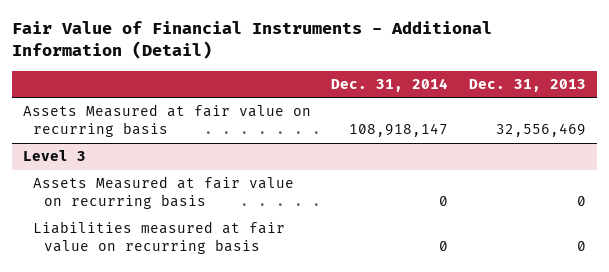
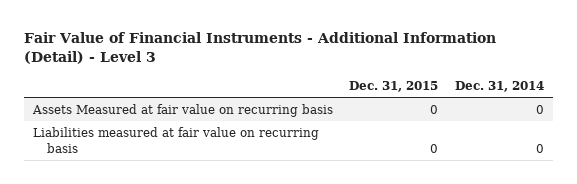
[12,21,493,60] Fair Value of Financial Instruments - Additional Information (Detail) -> [24,32,497,65] Fair Value of Financial Instruments - Additional Information (Detail) - Level 3
[469,78,587,92] Dec. 31, 2013 -> none
none -> [349,81,439,93] Dec. 31, 2015
[22,104,311,137] Assets Measured at fair value on recurring basis -> none
[22,150,86,162] Level 3 -> none

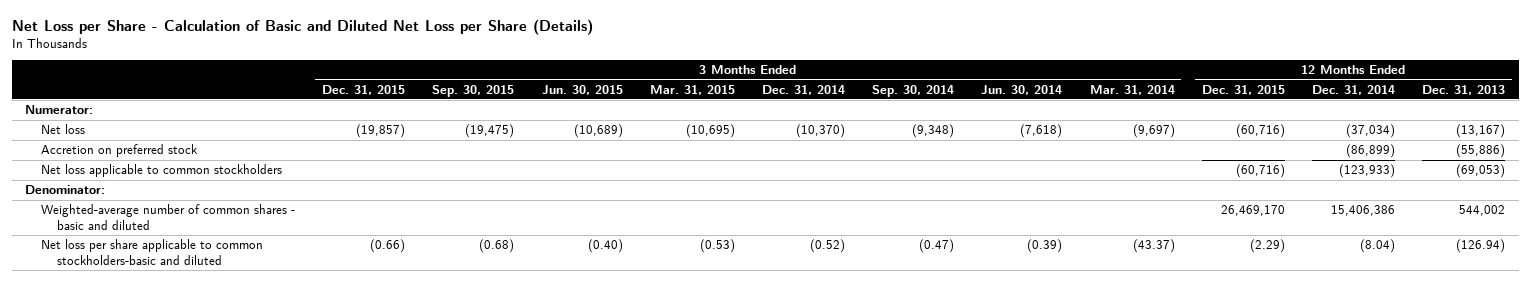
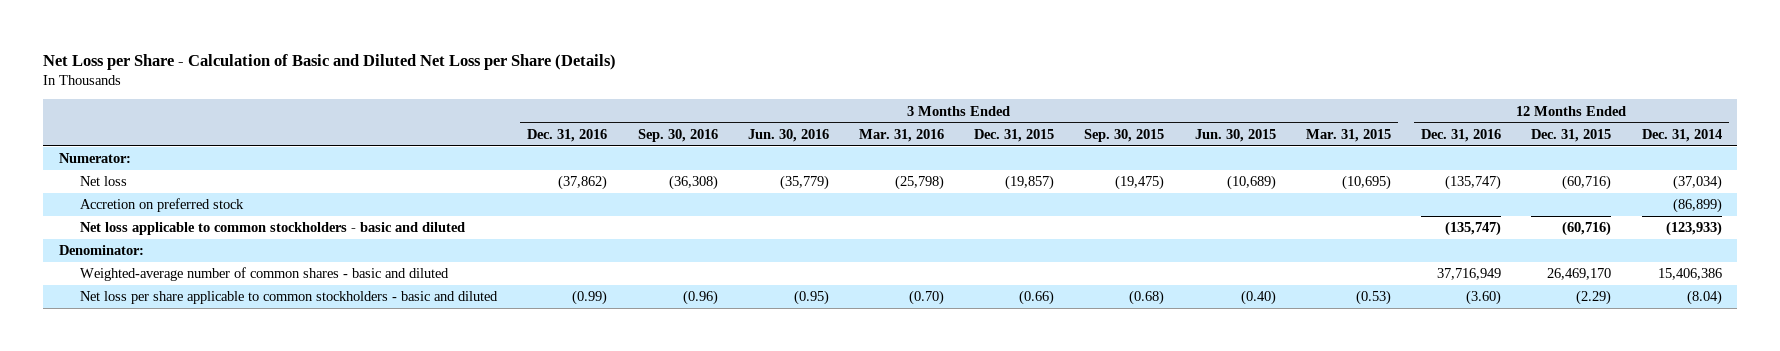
[762,84,846,95] Dec. 31, 2014 -> none
[872,84,955,97] Sep. 30, 2014 -> none
[981,84,1063,95] Jun. 30, 2014 -> none
[1089,84,1175,95] Mar. 31, 2014 -> none
[1422,84,1506,95] Dec. 31, 2013 -> none
none -> [527,128,608,142] Dec. 31, 2016
none -> [637,128,718,142] Sep. 30, 2016
none -> [747,128,829,142] Jun. 30, 2016
none -> [859,128,945,142] Mar. 31, 2016
none -> [1421,128,1502,142] Dec. 31, 2016
[41,164,283,178] Net loss applicable to common stockholders -> [80,222,466,236] Net loss applicable to common stockholders - basic and diluted
[41,239,264,265] Net loss per share applicable to common stockholders-basic and diluted -> [80,291,499,305] Net loss per share applicable to common stockholders - basic and diluted

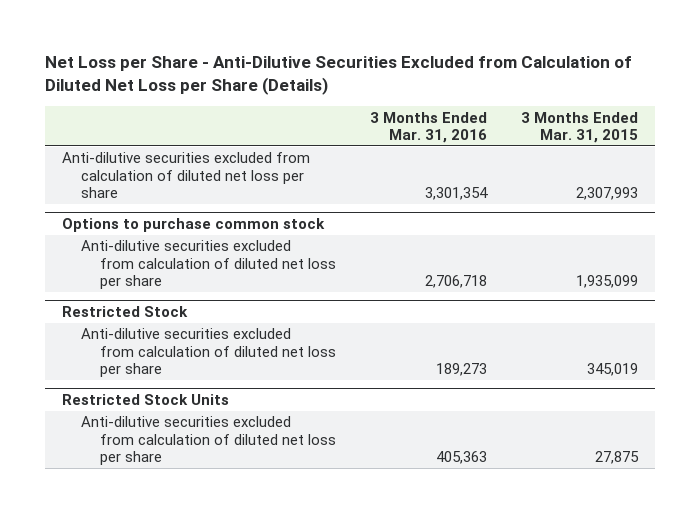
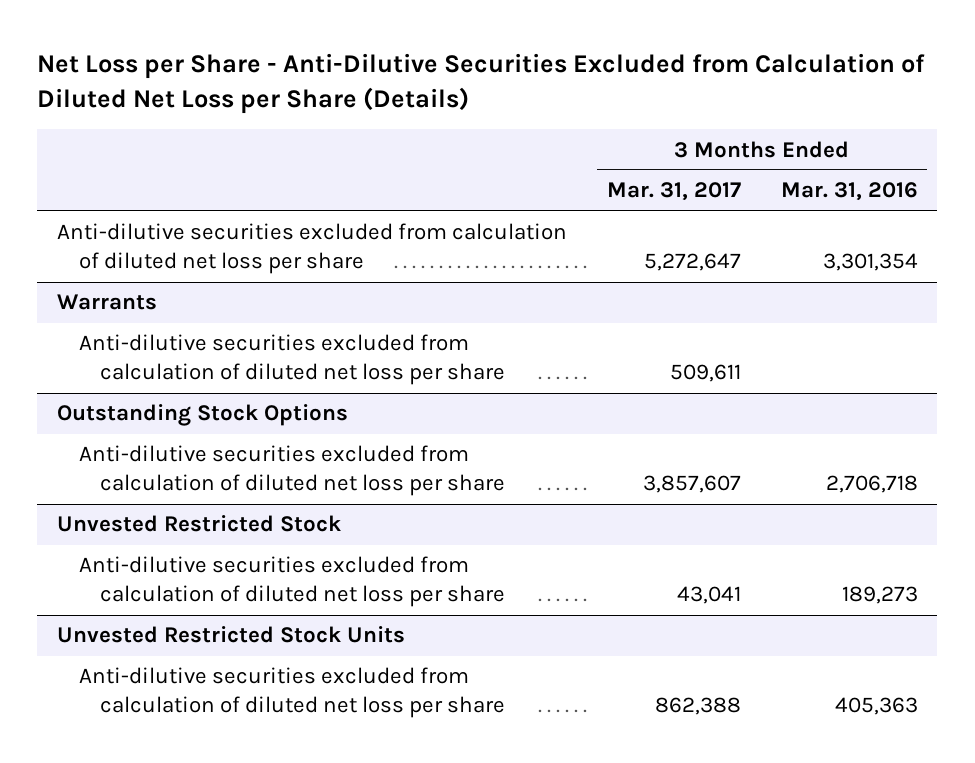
[520,111,638,143] 3 Months Ended Mar. 31, 2015 -> none
none -> [606,182,741,202] Mar. 31, 2017
none -> [57,294,158,311] Warrants
none -> [78,334,506,386] Anti-dilutive securities excluded from calculation of diluted net loss per share
[61,218,325,233] Options to purchase common stock -> [57,404,349,427] Outstanding Stock Options
[61,306,188,318] Restricted Stock -> [57,515,342,533] Unvested Restricted Stock
[61,394,229,406] Restricted Stock Units -> [57,626,406,644] Unvested Restricted Stock Units

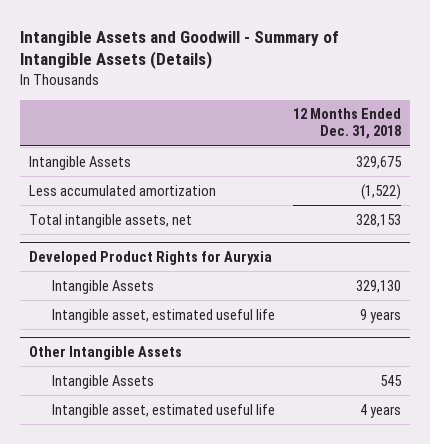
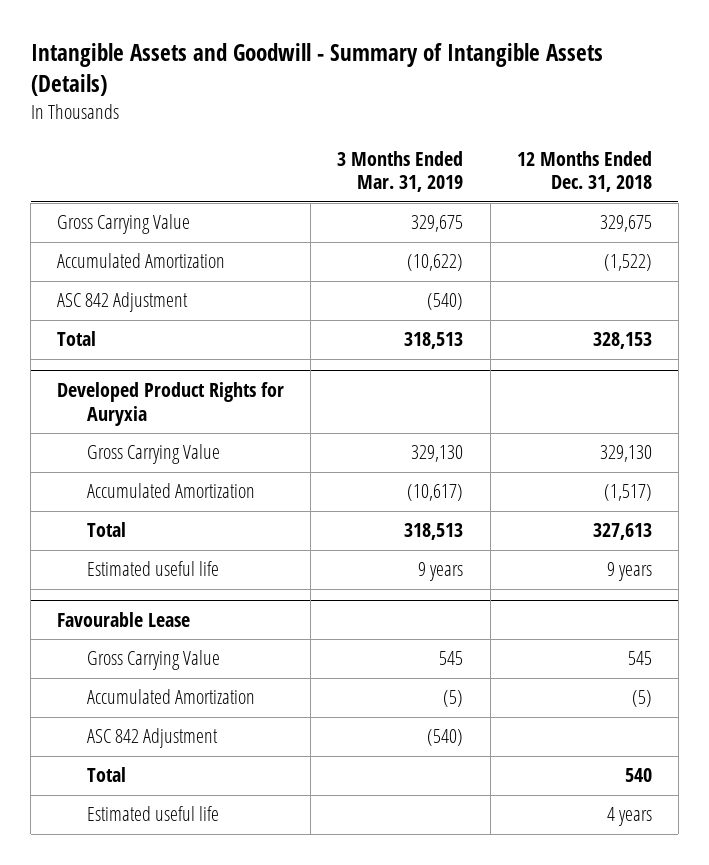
none -> [337,150,464,193] 3 Months Ended Mar. 31, 2019
[29,155,132,170] Intangible Assets -> [57,214,191,235] Gross Carrying Value
[29,184,217,196] Less accumulated amortization -> [57,253,226,269] Accumulated Amortization
none -> [57,292,189,313] ASC 842 Adjustment
[29,213,193,228] Total intangible assets, net -> [57,331,97,347] Total
[29,346,183,361] Other Intangible Assets -> none
[51,279,154,294] Intangible Assets -> [87,444,221,465] Gross Carrying Value
none -> [87,483,256,499] Accumulated Amortization
none -> [87,522,127,538] Total
[51,308,275,323] Intangible asset, estimated useful life -> [87,561,220,577] Estimated useful life
none -> [57,612,191,628] Favourable Lease
[51,374,154,389] Intangible Assets -> [87,650,221,671] Gross Carrying Value
none -> [87,689,256,705] Accumulated Amortization
none -> [87,728,219,749] ASC 842 Adjustment
none -> [87,767,127,783] Total
[51,403,275,418] Intangible asset, estimated useful life -> [87,806,220,822] Estimated useful life

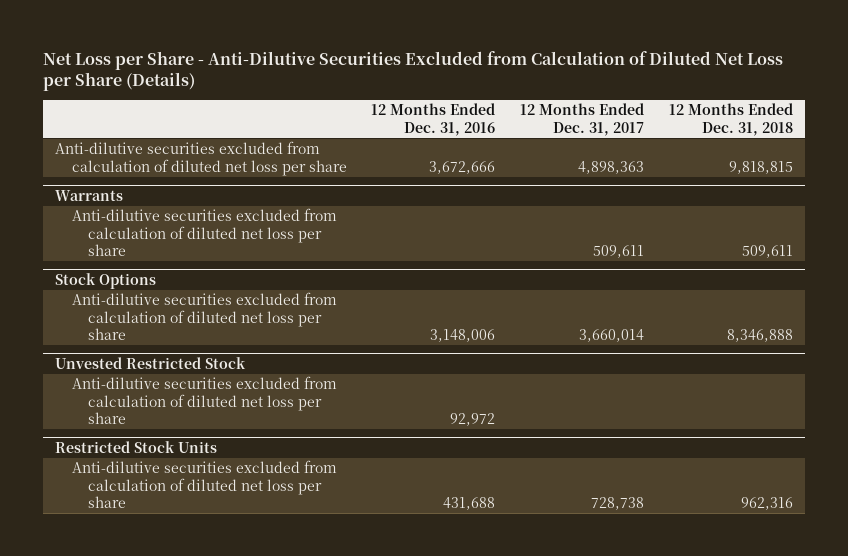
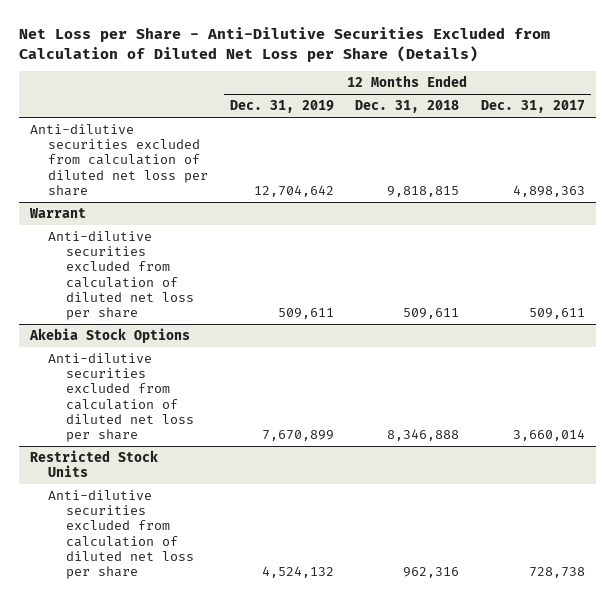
[371,103,496,136] 12 Months Ended Dec. 31, 2016 -> none
none -> [229,100,334,114] Dec. 31, 2019
[55,190,124,202] Warrants -> [28,207,86,218] Warrant
[55,273,157,290] Stock Options -> [28,327,190,343] Akebia Stock Options
[55,357,247,370] Unvested Restricted Stock -> none
[71,376,337,424] Anti-dilutive securities excluded from calculation of diluted net loss per share -> none

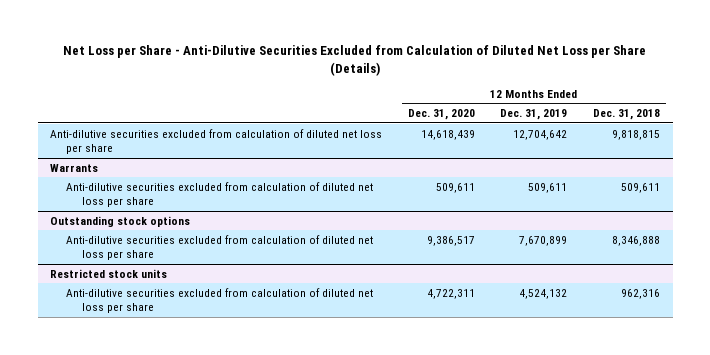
[481,100,586,114] Dec. 31, 2017 -> none
none -> [407,109,475,121] Dec. 31, 2020
[28,207,86,218] Warrant -> [50,163,99,172] Warrants
[28,327,190,343] Akebia Stock Options -> [50,215,191,227] Outstanding stock options
[29,449,158,478] Restricted Stock Units -> [50,268,168,278] Restricted stock units

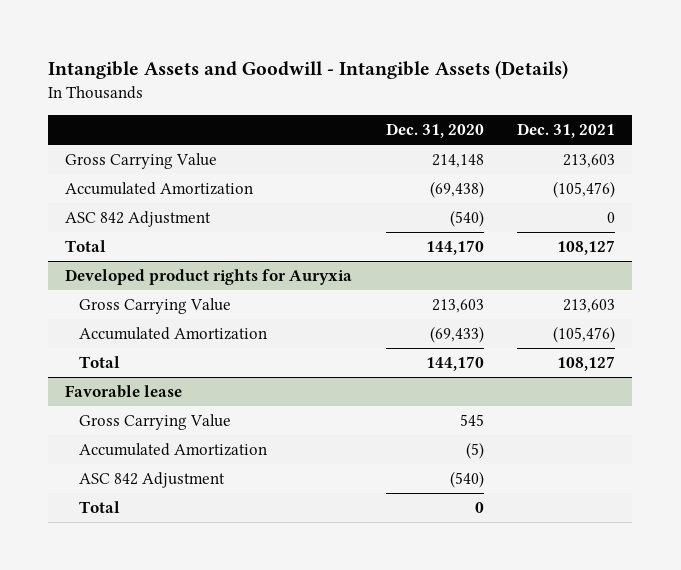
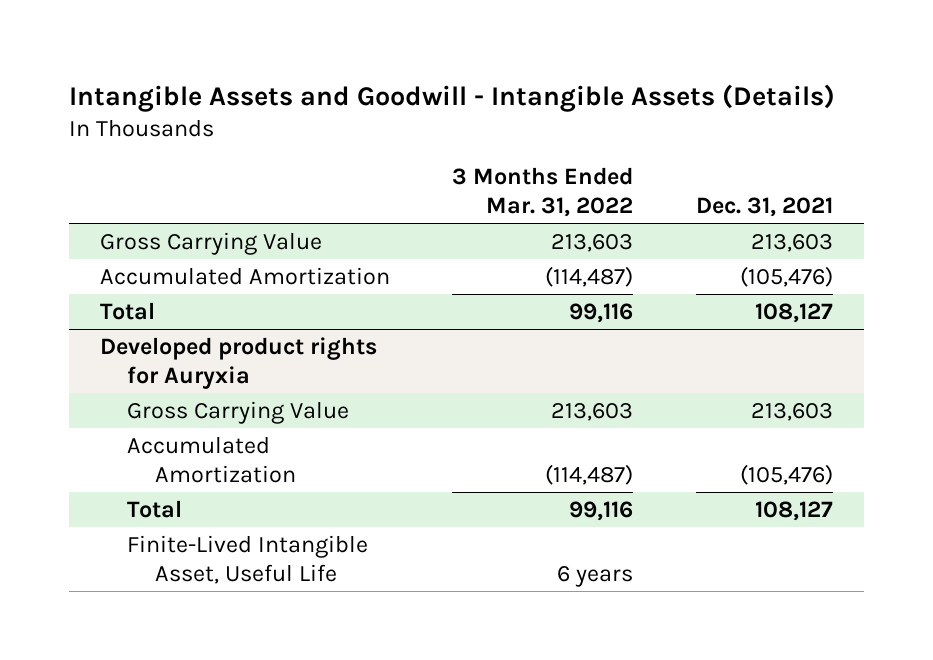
[385,123,484,139] Dec. 31, 2020 -> none
none -> [452,167,634,218] 3 Months Ended Mar. 31, 2022
[65,211,212,228] ASC 842 Adjustment -> none
[65,385,183,399] Favorable lease -> none
[79,414,232,431] Gross Carrying Value -> none
[79,443,268,457] Accumulated Amortization -> none
[79,472,226,489] ASC 842 Adjustment -> none
[79,501,121,514] Total -> none
none -> [127,534,369,584] Finite-Lived Intangible Asset, Useful Life

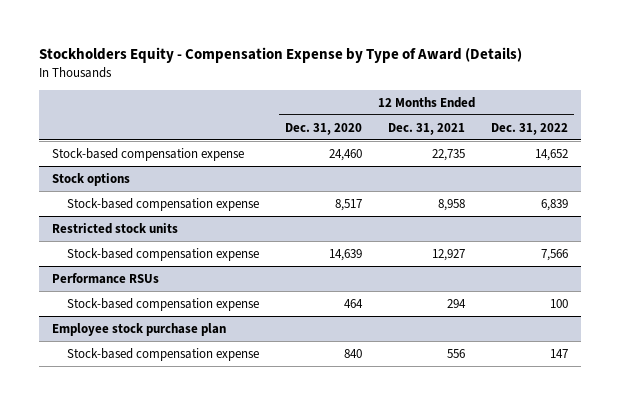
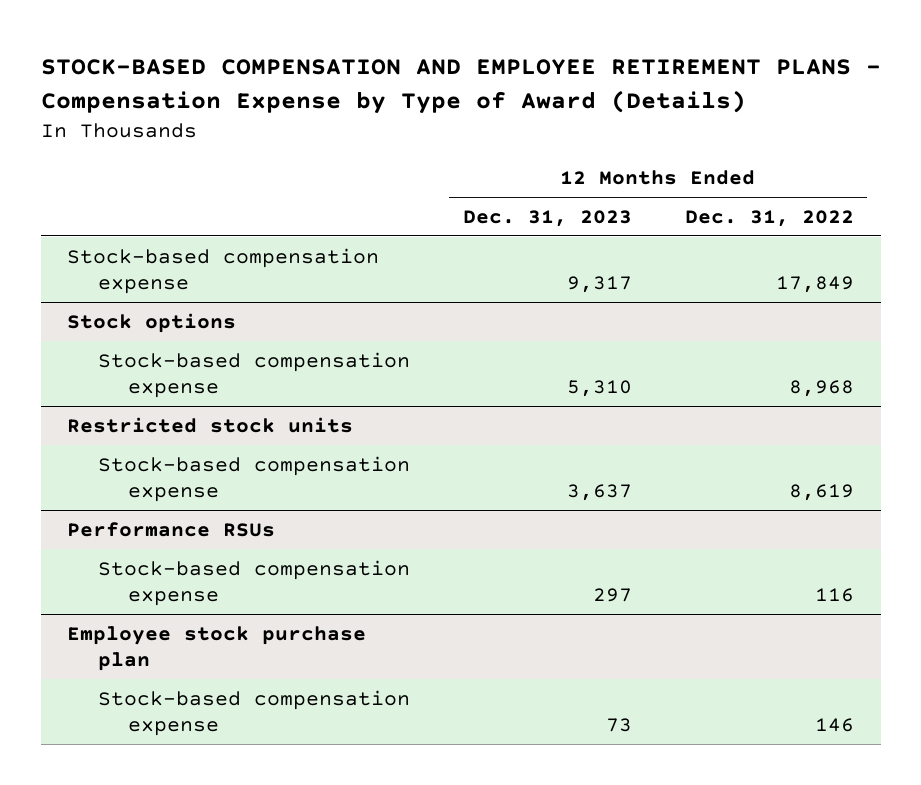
[39,47,523,64] Stockholders Equity - Compensation Expense by Type of Award (Details) -> [40,59,881,114] STOCK-BASED COMPENSATION AND EMPLOYEE RETIREMENT PLANS - Compensation Expense by Type of Award (Details)
[285,122,363,135] Dec. 31, 2020 -> none
[388,122,466,135] Dec. 31, 2021 -> none
none -> [462,209,632,227] Dec. 31, 2023
[534,148,568,161] 14,652 -> [776,275,855,293] 17,849
[540,198,568,211] 6,839 -> [789,379,855,397] 8,968
[540,248,568,261] 7,566 -> [789,483,855,501] 8,619
[549,298,568,308] 100 -> [815,587,855,602] 116
[549,348,568,358] 147 -> [815,717,855,732] 146

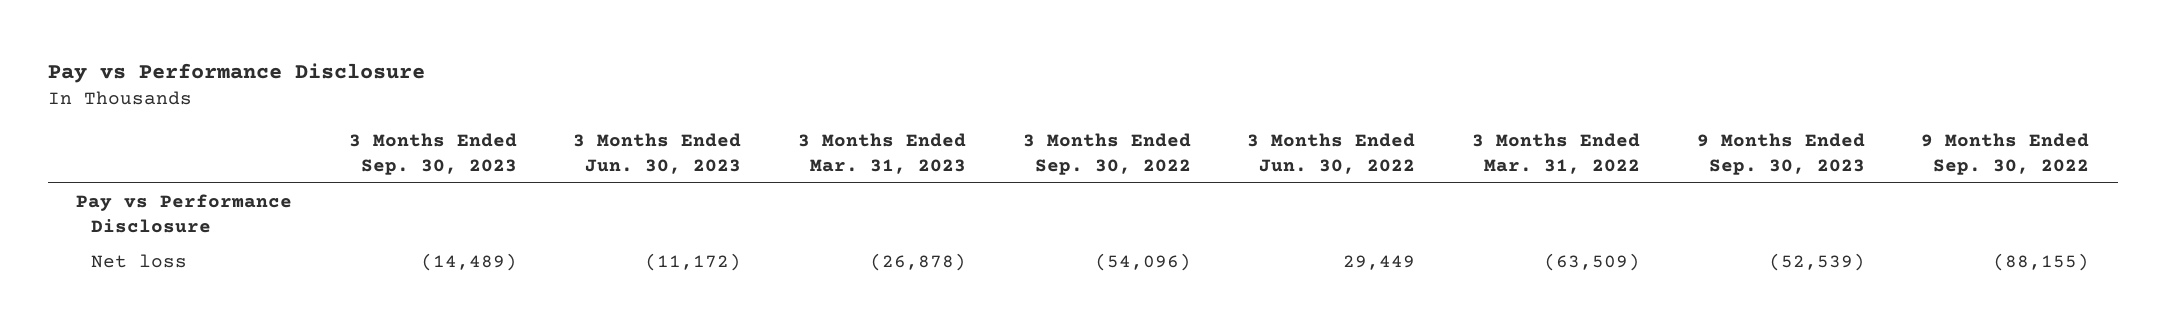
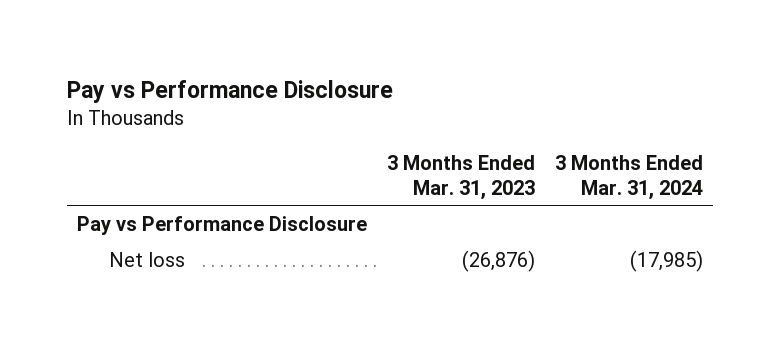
[348,132,517,175] 3 Months Ended Sep. 30, 2023 -> none
[573,132,742,174] 3 Months Ended Jun. 30, 2023 -> none
[1022,132,1191,175] 3 Months Ended Sep. 30, 2022 -> none
[1247,132,1416,174] 3 Months Ended Jun. 30, 2022 -> none
[1472,132,1641,174] 3 Months Ended Mar. 31, 2022 -> none
[1696,132,1865,175] 9 Months Ended Sep. 30, 2023 -> none
[1921,132,2090,175] 9 Months Ended Sep. 30, 2022 -> none
none -> [555,155,704,200] 3 Months Ended Mar. 31, 2024
[869,252,966,271] (26,878) -> [462,249,536,272] (26,876)

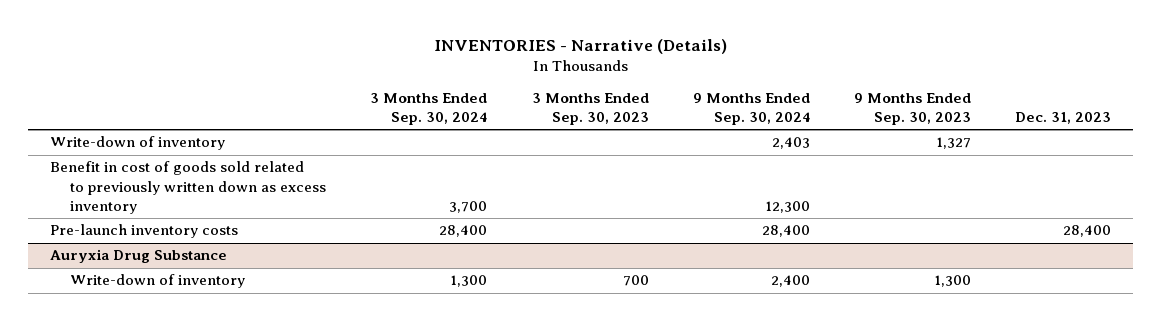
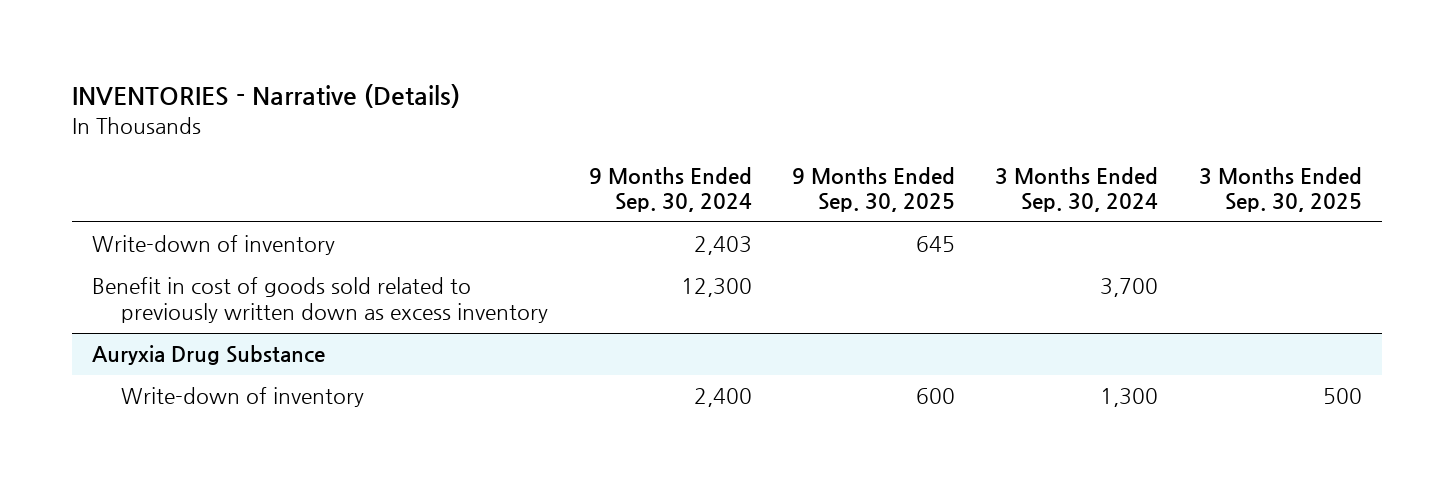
[531,93,649,126] 3 Months Ended Sep. 30, 2023 -> none
[854,93,972,126] 9 Months Ended Sep. 30, 2023 -> none
[1015,112,1112,125] Dec. 31, 2023 -> none
none -> [791,166,955,213] 9 Months Ended Sep. 30, 2025
none -> [1198,166,1362,213] 3 Months Ended Sep. 30, 2025
[50,224,239,239] Pre-launch inventory costs -> none

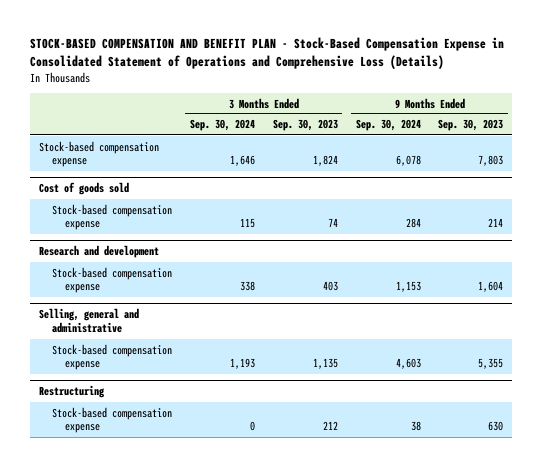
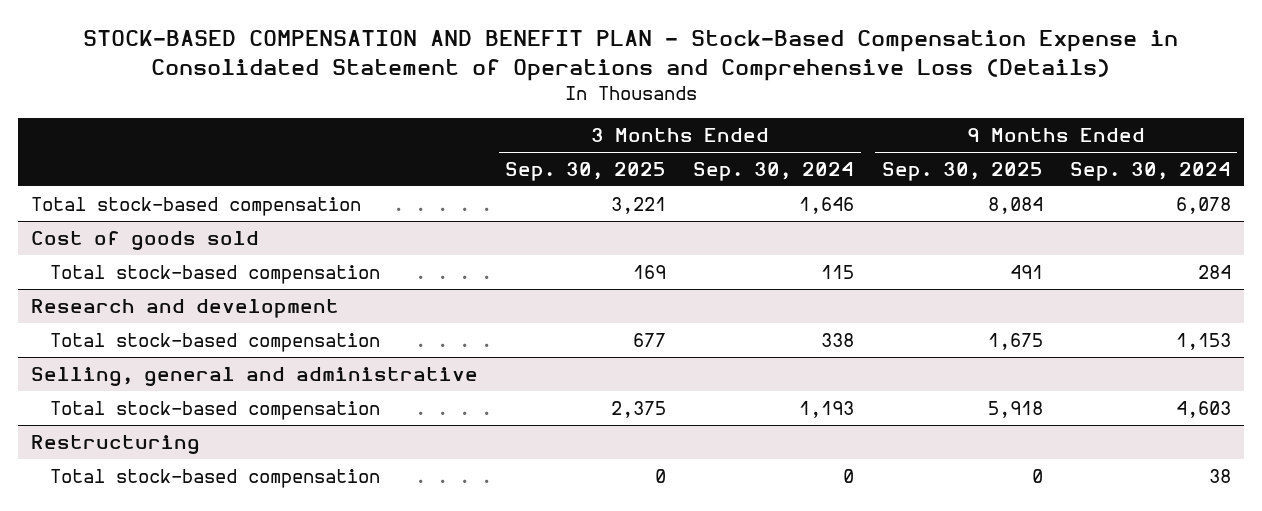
[272,119,338,132] Sep. 30, 2023 -> none
[438,119,504,132] Sep. 30, 2023 -> none
none -> [505,161,667,181] Sep. 30, 2025
none -> [881,161,1043,181] Sep. 30, 2025
[39,140,160,168] Stock-based compensation expense -> [31,196,362,216] Total stock-based compensation
[51,203,172,231] Stock-based compensation expense -> [49,264,380,284] Total stock-based compensation
[51,266,172,294] Stock-based compensation expense -> [49,332,380,352] Total stock-based compensation
[51,343,172,371] Stock-based compensation expense -> [49,400,380,420] Total stock-based compensation
[51,406,172,434] Stock-based compensation expense -> [49,468,380,488] Total stock-based compensation

